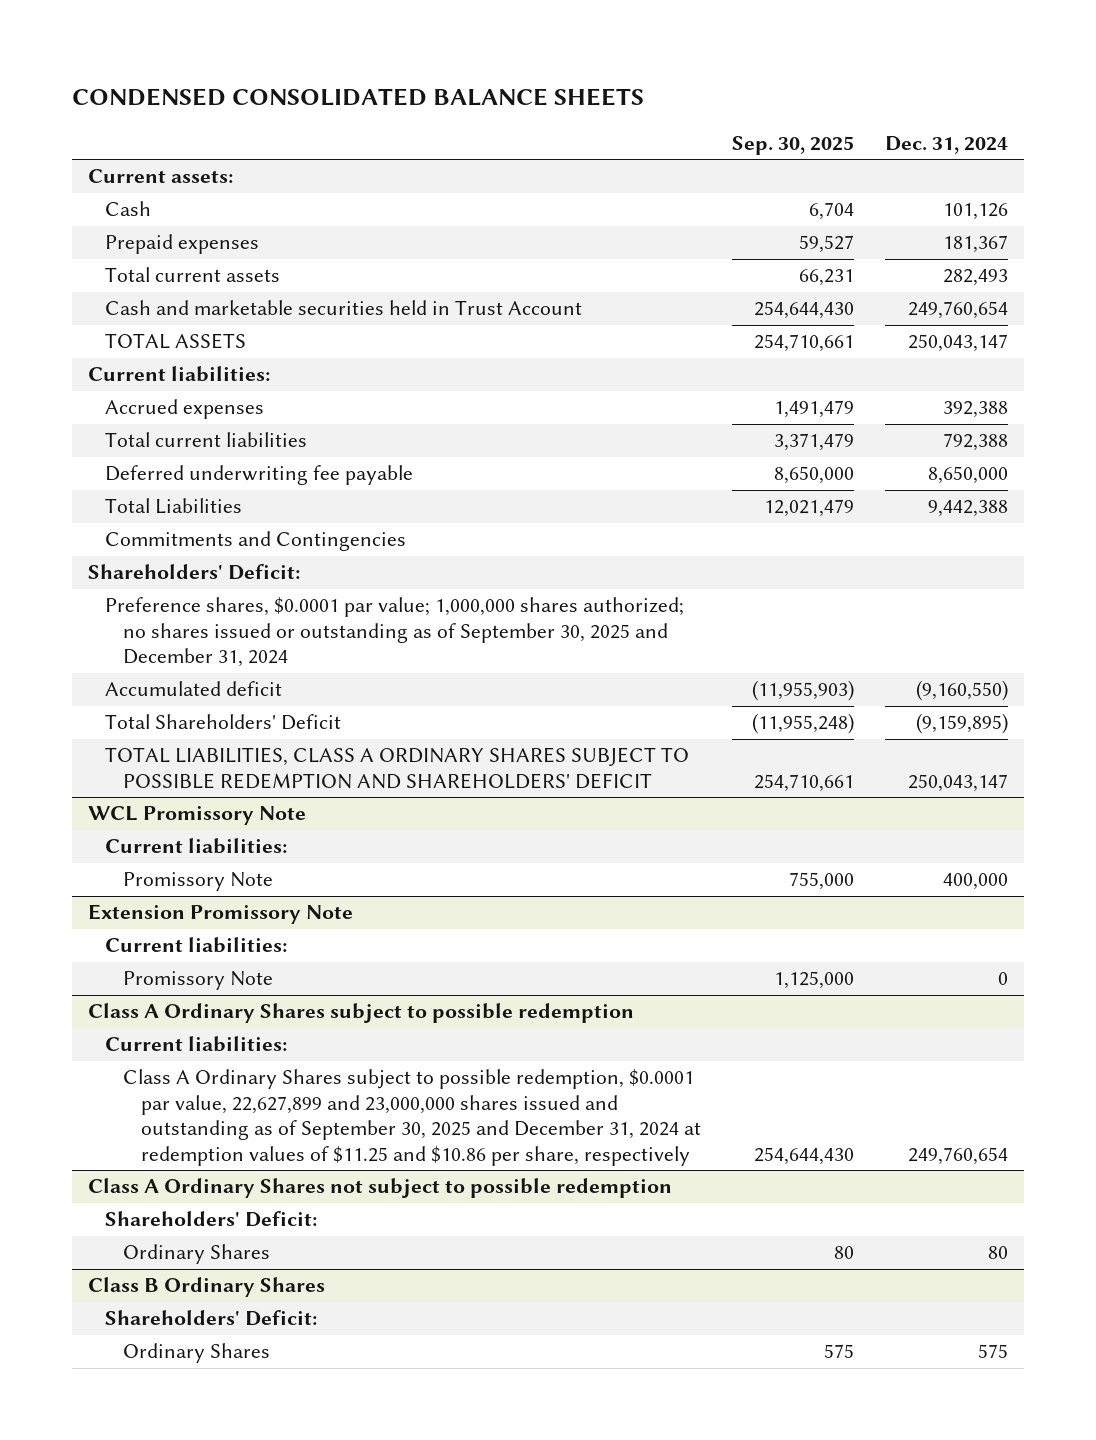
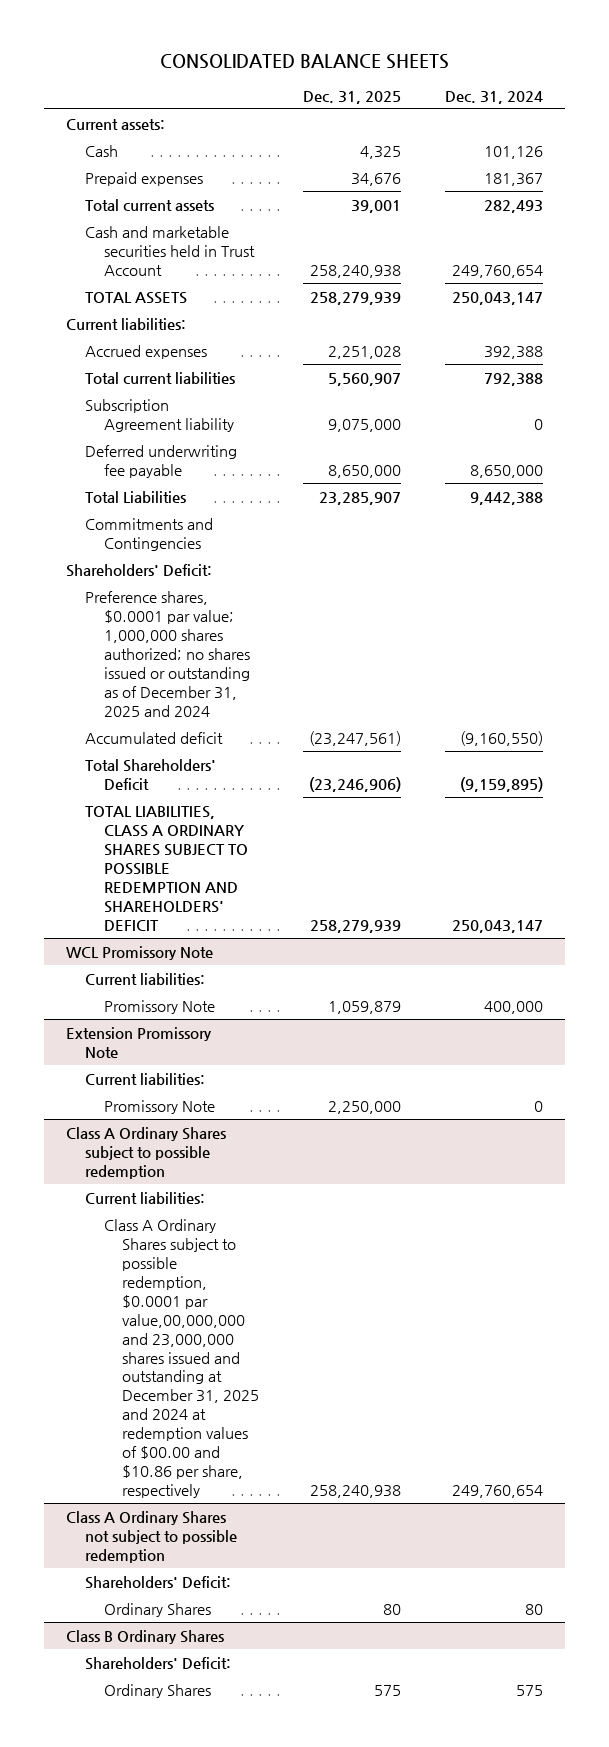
[71,87,644,106] CONDENSED CONSOLIDATED BALANCE SHEETS -> [160,54,450,70] CONSOLIDATED BALANCE SHEETS
[732,135,855,155] Sep. 30, 2025 -> none
none -> [303,90,402,104] Dec. 31, 2025
none -> [84,398,234,432] Subscription Agreement liability
[105,597,685,668] Preference shares, $0.0001 par value; 1,000,000 shares authorized; no shares issued or outstanding as of September 30, 2025 and December 31, 2024 -> [84,590,250,717] Preference shares, $0.0001 par value; 1,000,000 shares authorized; no shares issued or outstanding as of December 31, 2025 and 2024
[122,1069,701,1166] Class A Ordinary Shares subject to possible redemption, $0.0001 par value, 22,627,899 and 23,000,000 shares issued and outstanding as of September 30, 2025 and December 31, 2024 at redemption values of $11.25 and $10.86 per share, respectively -> [103,1218,260,1499] Class A Ordinary Shares subject to possible redemption, $0.0001 par value,00,000,000 and 23,000,000 shares issued and outstanding at December 31, 2025 and 2024 at redemption values of $00.00 and $10.86 per share, respectively

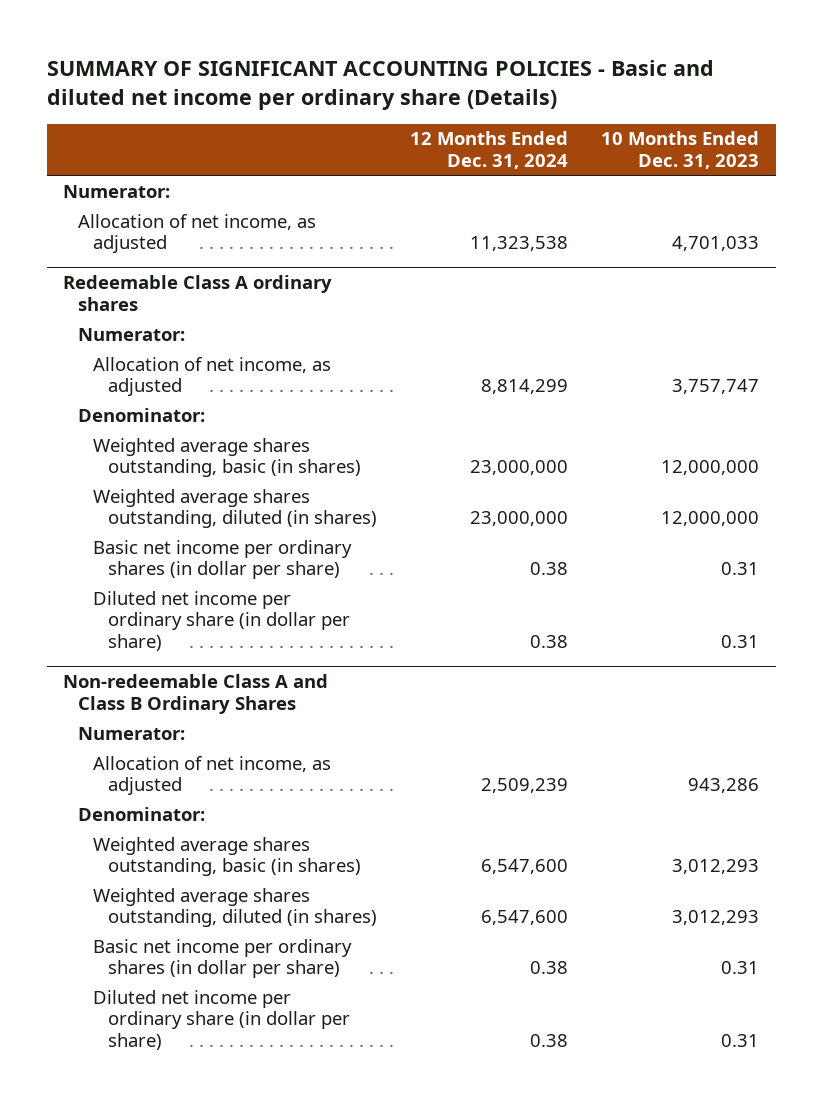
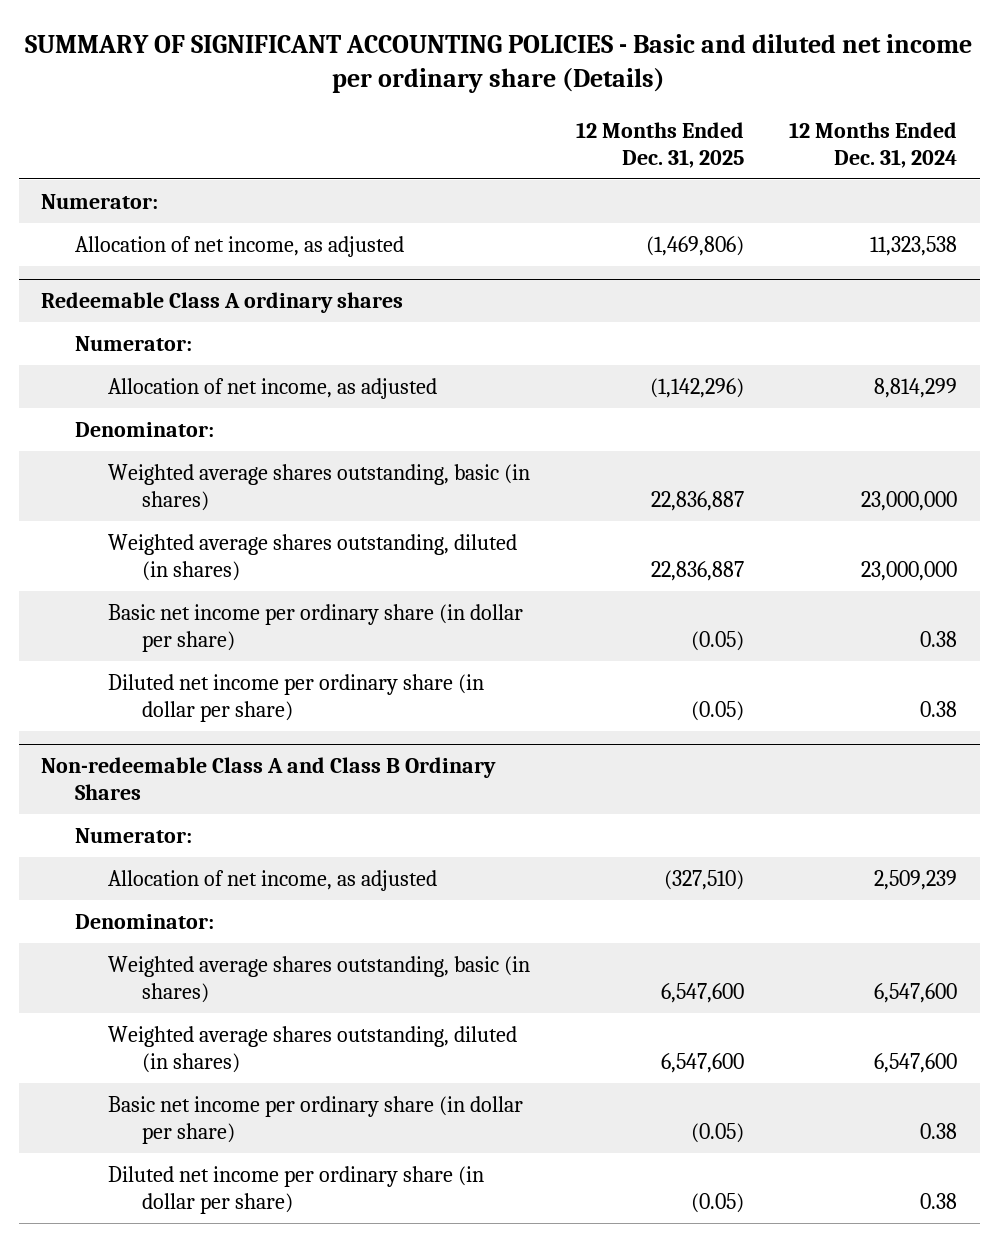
[601,131,760,169] 10 Months Ended Dec. 31, 2023 -> none
none -> [575,121,744,168] 12 Months Ended Dec. 31, 2025
[93,539,353,580] Basic net income per ordinary shares (in dollar per share) -> [108,603,524,652] Basic net income per ordinary share (in dollar per share)
[93,938,353,979] Basic net income per ordinary shares (in dollar per share) -> [108,1095,524,1144] Basic net income per ordinary share (in dollar per share)

